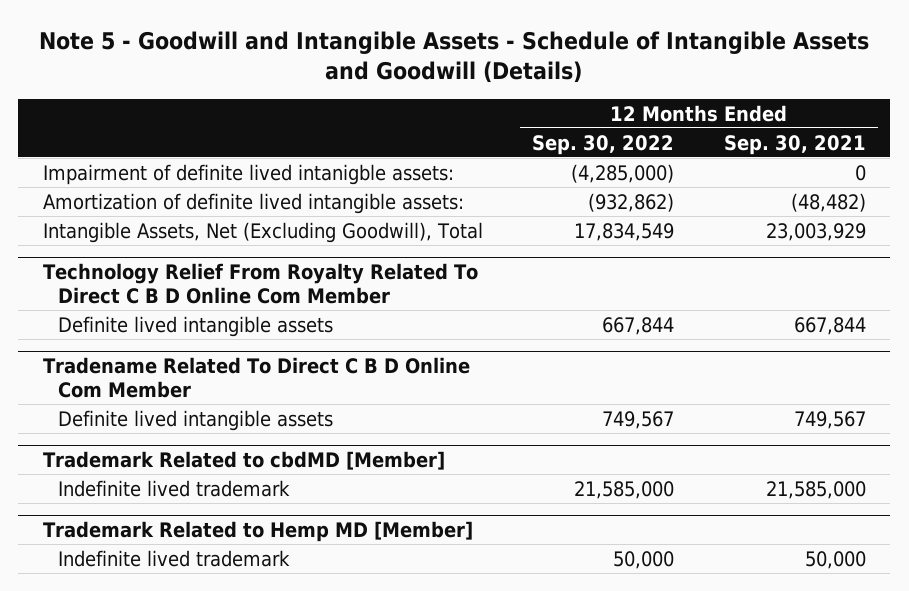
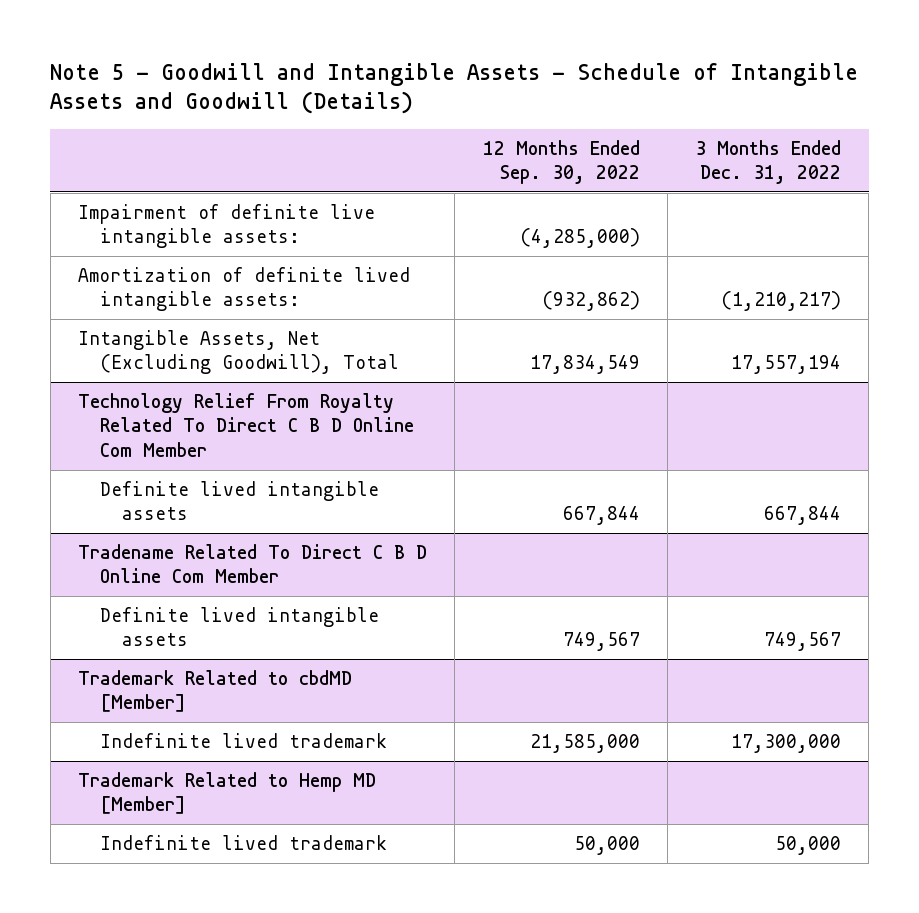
[723,134,866,155] Sep. 30, 2021 -> none
none -> [695,139,842,184] 3 Months Ended Dec. 31, 2022
[42,163,454,185] Impairment of definite lived intanigble assets: -> [77,204,375,249] Impairment of definite live intangible assets:

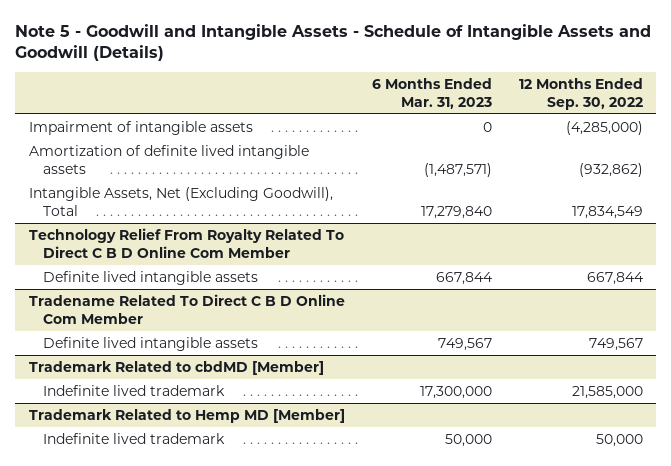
[695,139,842,184] 3 Months Ended Dec. 31, 2022 -> none
none -> [371,78,492,109] 6 Months Ended Mar. 31, 2023
[77,204,375,249] Impairment of definite live intangible assets: -> [28,120,253,135] Impairment of intangible assets
[77,267,410,312] Amortization of definite lived intangible assets: -> [28,144,309,174] Amortization of definite lived intangible assets

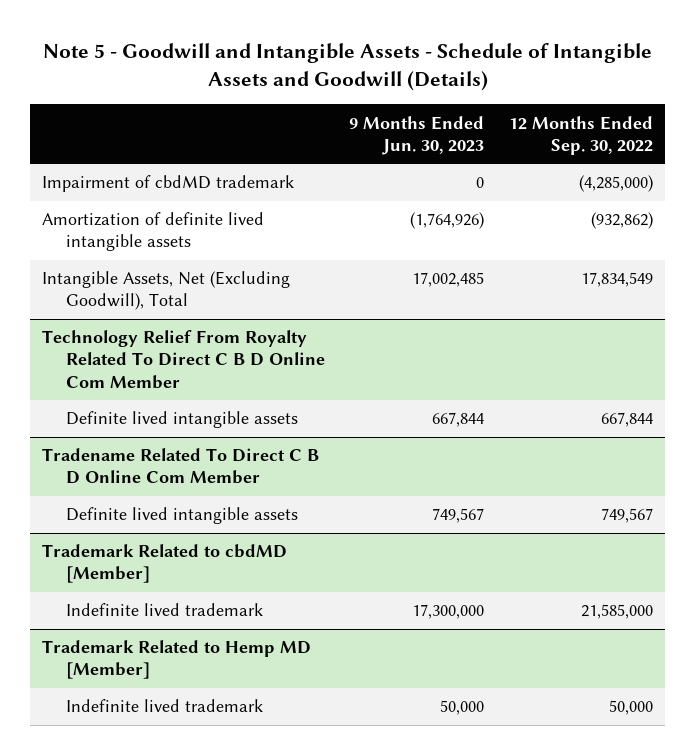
[371,78,492,109] 6 Months Ended Mar. 31, 2023 -> none
none -> [349,115,485,155] 9 Months Ended Jun. 30, 2023
[28,120,253,135] Impairment of intangible assets -> [42,175,295,193] Impairment of cbdMD trademark

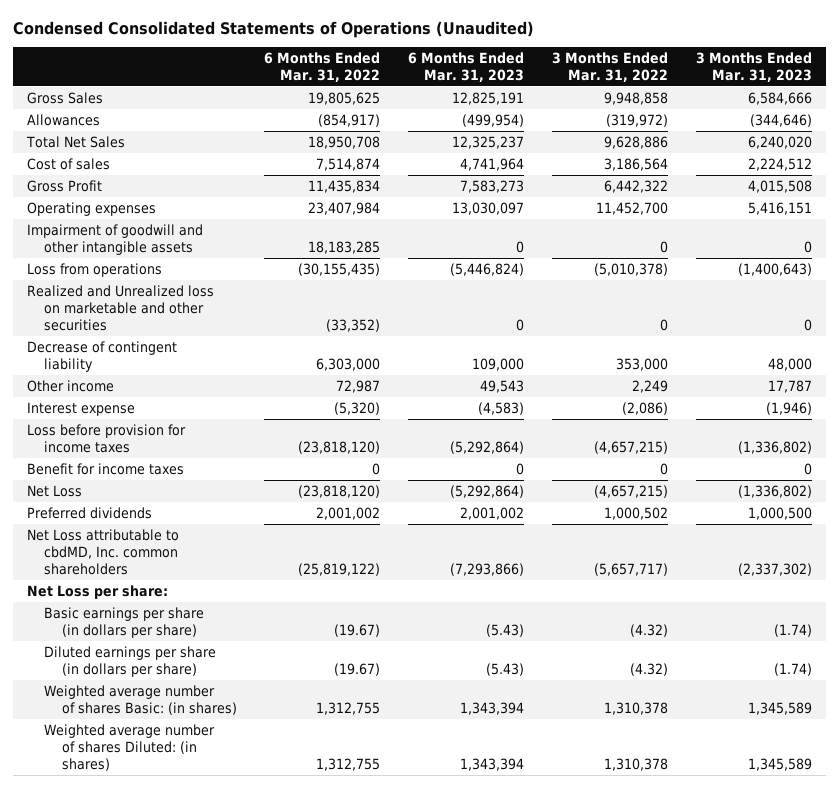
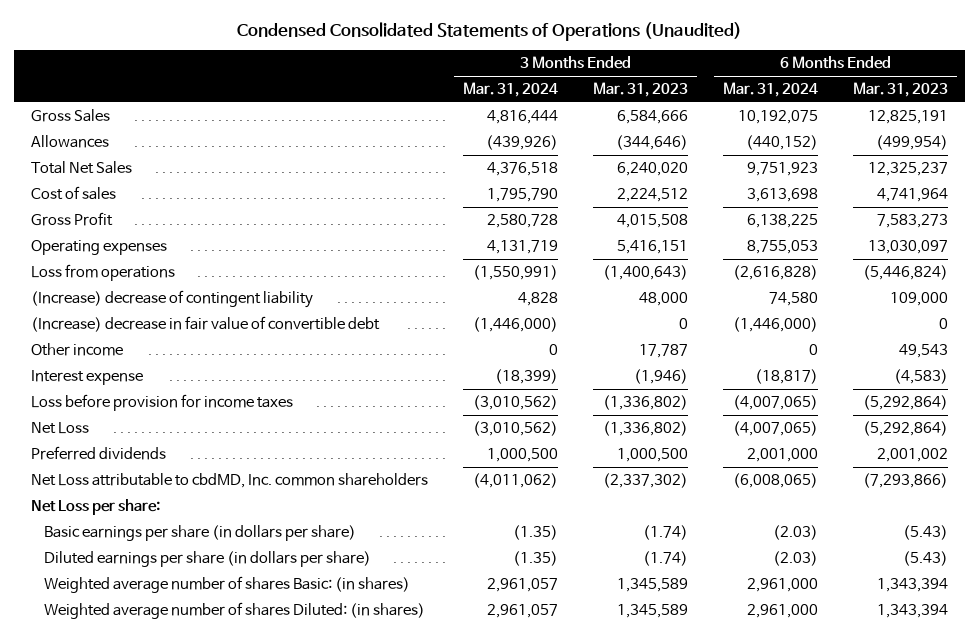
[264,51,381,82] 6 Months Ended Mar. 31, 2022 -> none
[551,51,668,82] 3 Months Ended Mar. 31, 2022 -> none
none -> [463,82,559,98] Mar. 31, 2024
none -> [723,82,819,98] Mar. 31, 2024
[26,224,203,255] Impairment of goodwill and other intangible assets -> none
[26,285,214,331] Realized and Unrealized loss on marketable and other securities -> none
[26,341,177,372] Decrease of contingent liability -> [31,290,314,309] (Increase) decrease of contingent liability
none -> [31,316,381,333] (Increase) decrease in fair value of convertible debt
[26,463,184,476] Benefit for income taxes -> none

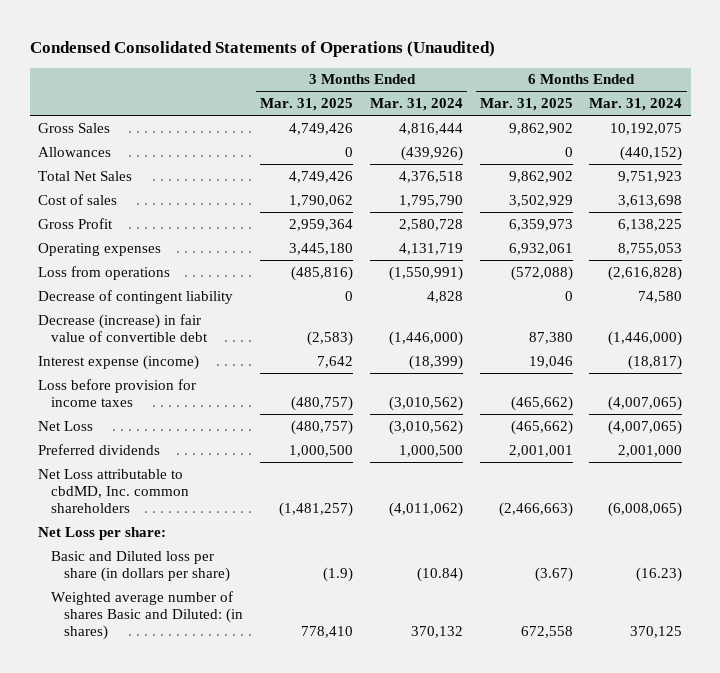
[593,82,689,98] Mar. 31, 2023 -> none
[853,82,949,98] Mar. 31, 2023 -> none
none -> [260,97,354,111] Mar. 31, 2025
none -> [479,97,573,111] Mar. 31, 2025
[31,343,124,357] Other income -> none
[31,290,314,309] (Increase) decrease of contingent liability -> [37,289,233,304] Decrease of contingent liability
[31,316,381,333] (Increase) decrease in fair value of convertible debt -> [37,313,209,343] Decrease (increase) in fair value of convertible debt
[31,370,144,386] Interest expense -> [37,354,199,370] Interest expense (income)
[44,551,372,568] Diluted earnings per share (in dollars per share) -> none
[44,602,426,620] Weighted average number of shares Diluted: (in shares) -> none
[44,525,357,542] Basic earnings per share (in dollars per share) -> [51,550,231,583] Basic and Diluted loss per share (in dollars per share)
[513,525,559,541] (1.35) -> [416,567,463,583] (10.84)
[773,525,819,541] (2.03) -> [636,567,683,583] (16.23)
[44,576,411,594] Weighted average number of shares Basic: (in shares) -> [51,590,244,641] Weighted average number of shares Basic and Diluted: (in shares)
[487,578,559,593] 2,961,057 -> [410,626,463,639] 370,132
[747,578,819,593] 2,961,000 -> [630,626,683,639] 370,125

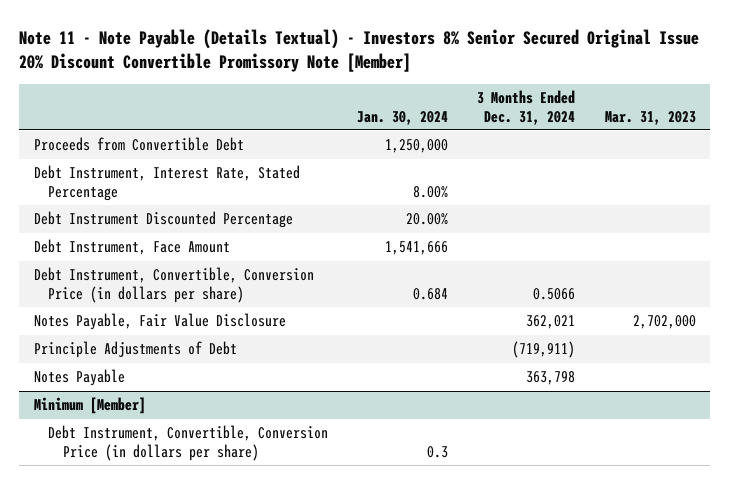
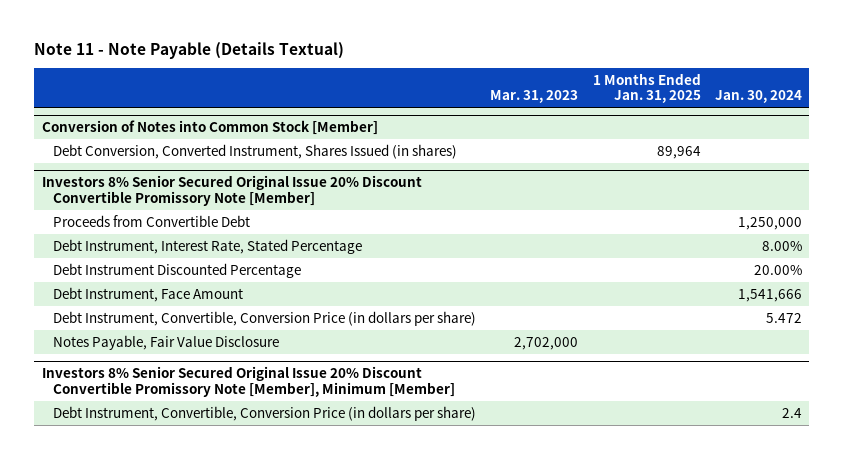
[19,28,700,72] Note 11 - Note Payable (Details Textual) - Investors 8% Senior Secured Original Issue 20% Discount Convertible Promissory Note [Member] -> [34,41,345,59] Note 11 - Note Payable (Details Textual)
[477,89,576,125] 3 Months Ended Dec. 31, 2024 -> none
none -> [592,72,701,104] 1 Months Ended Jan. 31, 2025
none -> [41,120,378,136] Conversion of Notes into Common Stock [Member]
none -> [52,143,457,159] Debt Conversion, Converted Instrument, Shares Issued (in shares)
none -> [41,175,422,206] Investors 8% Senior Secured Original Issue 20% Discount Convertible Promissory Note [Member]
[413,287,449,300] 0.684 -> [765,312,802,323] 5.472
[34,341,238,359] Principle Adjustments of Debt -> none
[34,369,126,387] Notes Payable -> none
[34,397,147,415] Minimum [Member] -> none
none -> [41,366,455,397] Investors 8% Senior Secured Original Issue 20% Discount Convertible Promissory Note [Member], Minimum [Member]
[427,445,449,458] 0.3 -> [781,407,802,418] 2.4

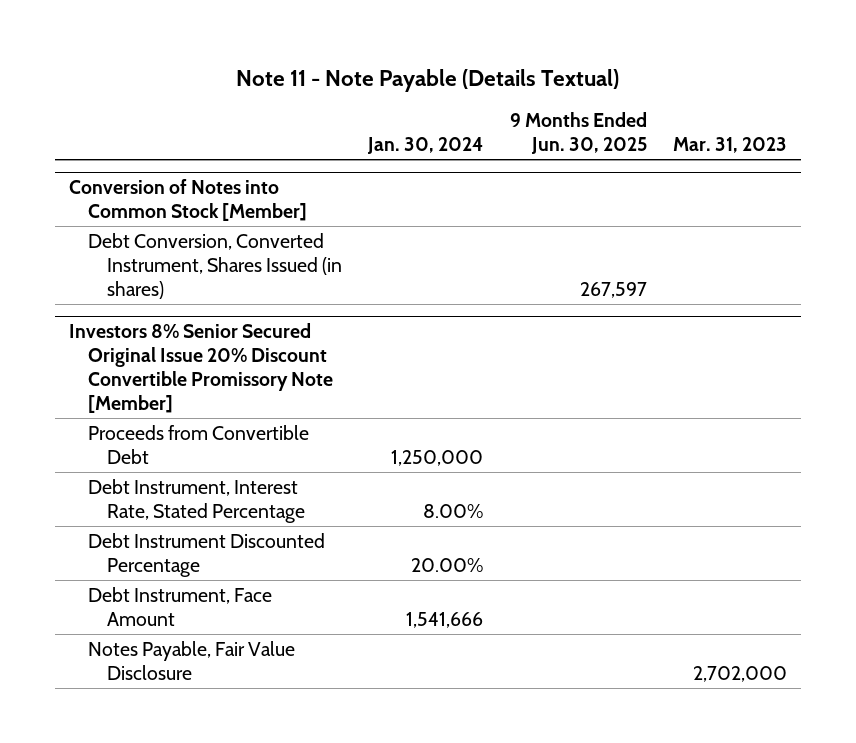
[592,72,701,104] 1 Months Ended Jan. 31, 2025 -> none
none -> [509,111,647,154] 9 Months Ended Jun. 30, 2025
[52,310,476,326] Debt Instrument, Convertible, Conversion Price (in dollars per share) -> none
[41,366,455,397] Investors 8% Senior Secured Original Issue 20% Discount Convertible Promissory Note [Member], Minimum [Member] -> none
[52,405,476,421] Debt Instrument, Convertible, Conversion Price (in dollars per share) -> none

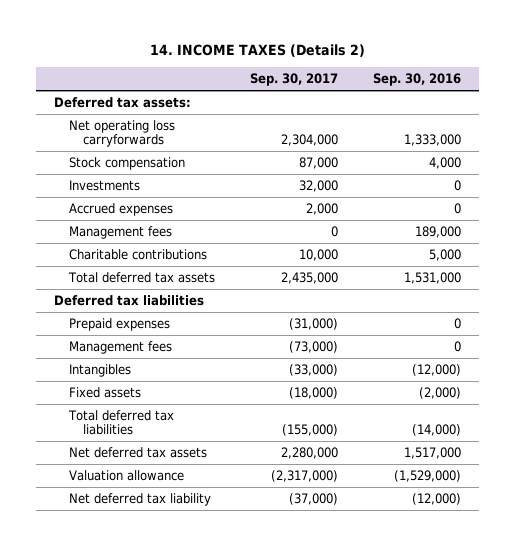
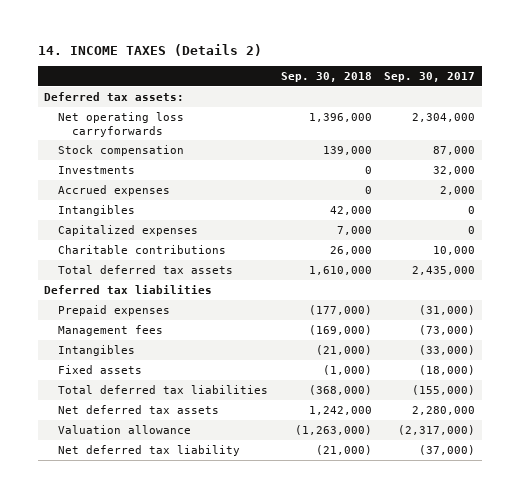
[373,73,462,87] Sep. 30, 2016 -> none
none -> [280,71,372,82] Sep. 30, 2018
[68,225,172,239] Management fees -> none
none -> [58,204,136,216] Intangibles
none -> [58,224,199,236] Capitalized expenses

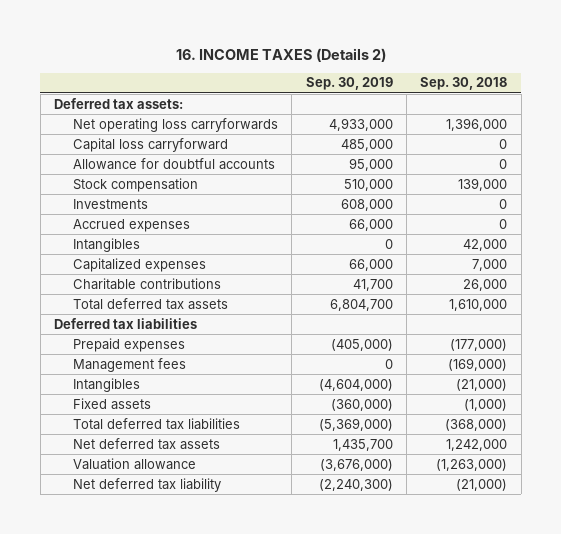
[37,43,262,56] 14. INCOME TAXES (Details 2) -> [175,47,386,62] 16. INCOME TAXES (Details 2)
[384,71,476,82] Sep. 30, 2017 -> none
none -> [305,77,393,91] Sep. 30, 2019
none -> [73,137,229,152] Capital loss carryforward
none -> [73,157,276,170] Allowance for doubtful accounts

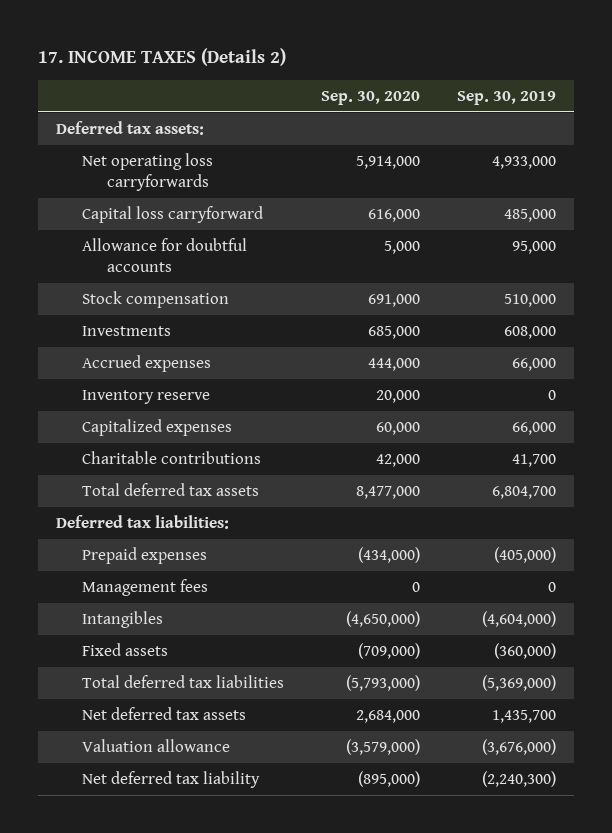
[175,47,386,62] 16. INCOME TAXES (Details 2) -> [37,48,286,67] 17. INCOME TAXES (Details 2)
[420,77,508,91] Sep. 30, 2018 -> none
none -> [320,90,420,105] Sep. 30, 2020
[73,237,141,252] Intangibles -> none
none -> [81,390,210,405] Inventory reserve
[53,317,197,329] Deferred tax liabilities -> [56,515,230,530] Deferred tax liabilities:

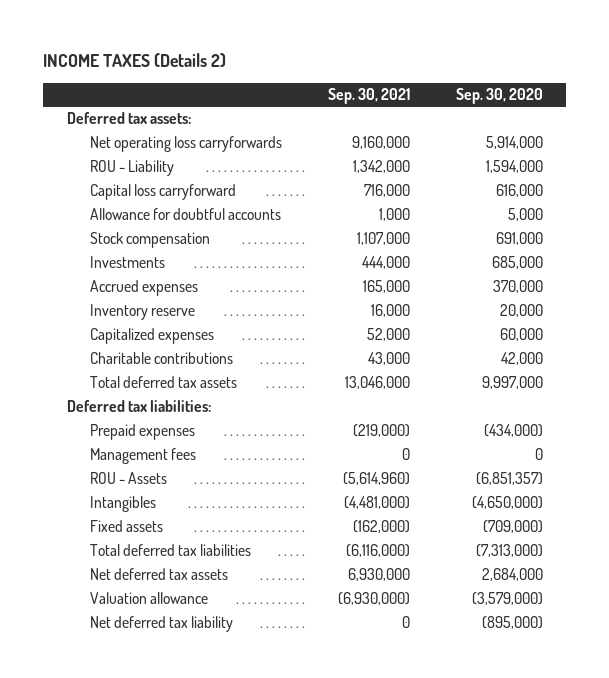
[37,48,286,67] 17. INCOME TAXES (Details 2) -> [43,53,227,68] INCOME TAXES (Details 2)
[456,90,556,105] Sep. 30, 2019 -> none
none -> [327,88,410,105] Sep. 30, 2021
none -> [89,160,174,177] ROU - Liability
[367,358,420,372] 444,000 -> [492,280,543,294] 370,000
[355,486,420,500] 8,477,000 -> [481,376,543,390] 9,997,000
none -> [89,472,167,485] ROU - Assets
[345,675,420,692] (5,793,000) -> [475,544,543,558] (7,313,000)

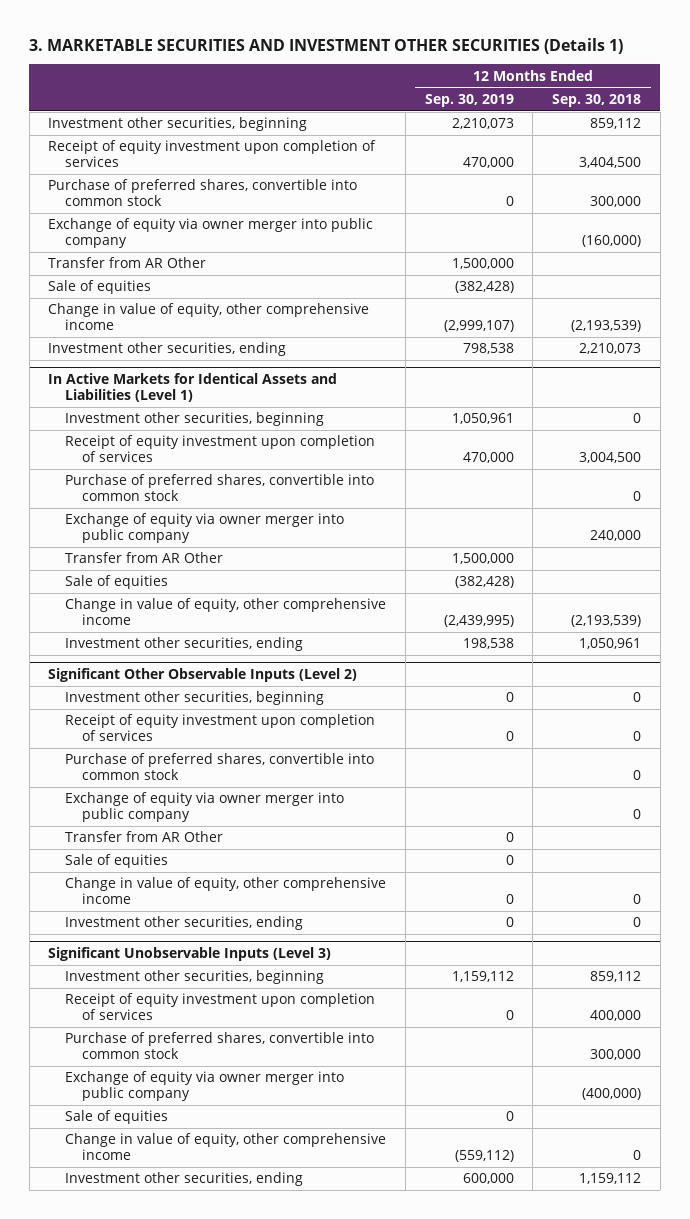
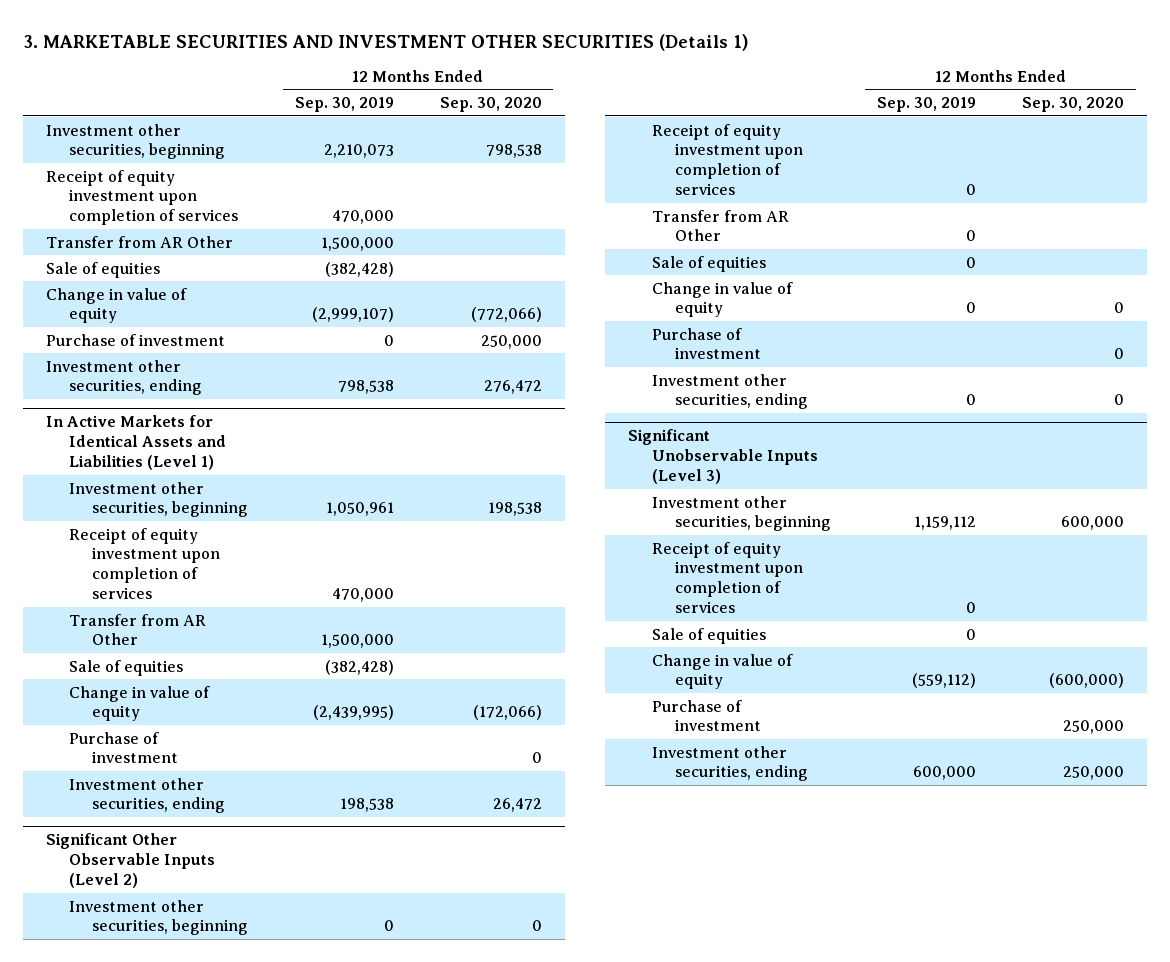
[552,93,642,107] Sep. 30, 2018 -> none
none -> [439,97,542,113] Sep. 30, 2020
[48,179,358,207] Purchase of preferred shares, convertible into common stock -> none
[48,218,374,249] Exchange of equity via owner merger into public company -> none
[48,303,370,331] Change in value of equity, other comprehensive income -> [45,287,187,324] Change in value of equity
none -> [45,333,225,346] Purchase of investment
[65,474,375,502] Purchase of preferred shares, convertible into common stock -> none
[65,513,345,544] Exchange of equity via owner merger into public company -> none
[65,598,387,626] Change in value of equity, other comprehensive income -> [69,685,211,722] Change in value of equity
none -> [69,731,179,764] Purchase of investment
[65,753,375,781] Purchase of preferred shares, convertible into common stock -> none
[65,792,345,823] Exchange of equity via owner merger into public company -> none
[65,877,387,905] Change in value of equity, other comprehensive income -> [651,281,793,318] Change in value of equity
none -> [651,327,761,360] Purchase of investment
[65,1032,375,1060] Purchase of preferred shares, convertible into common stock -> none
[65,1071,345,1102] Exchange of equity via owner merger into public company -> none
[65,1133,387,1161] Change in value of equity, other comprehensive income -> [651,653,793,690] Change in value of equity
none -> [651,699,761,732] Purchase of investment

